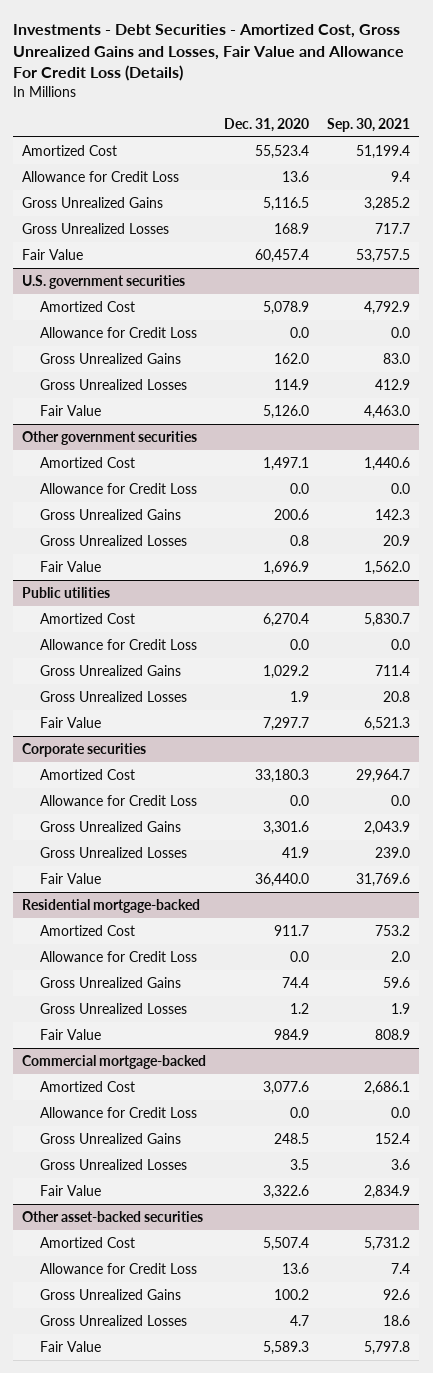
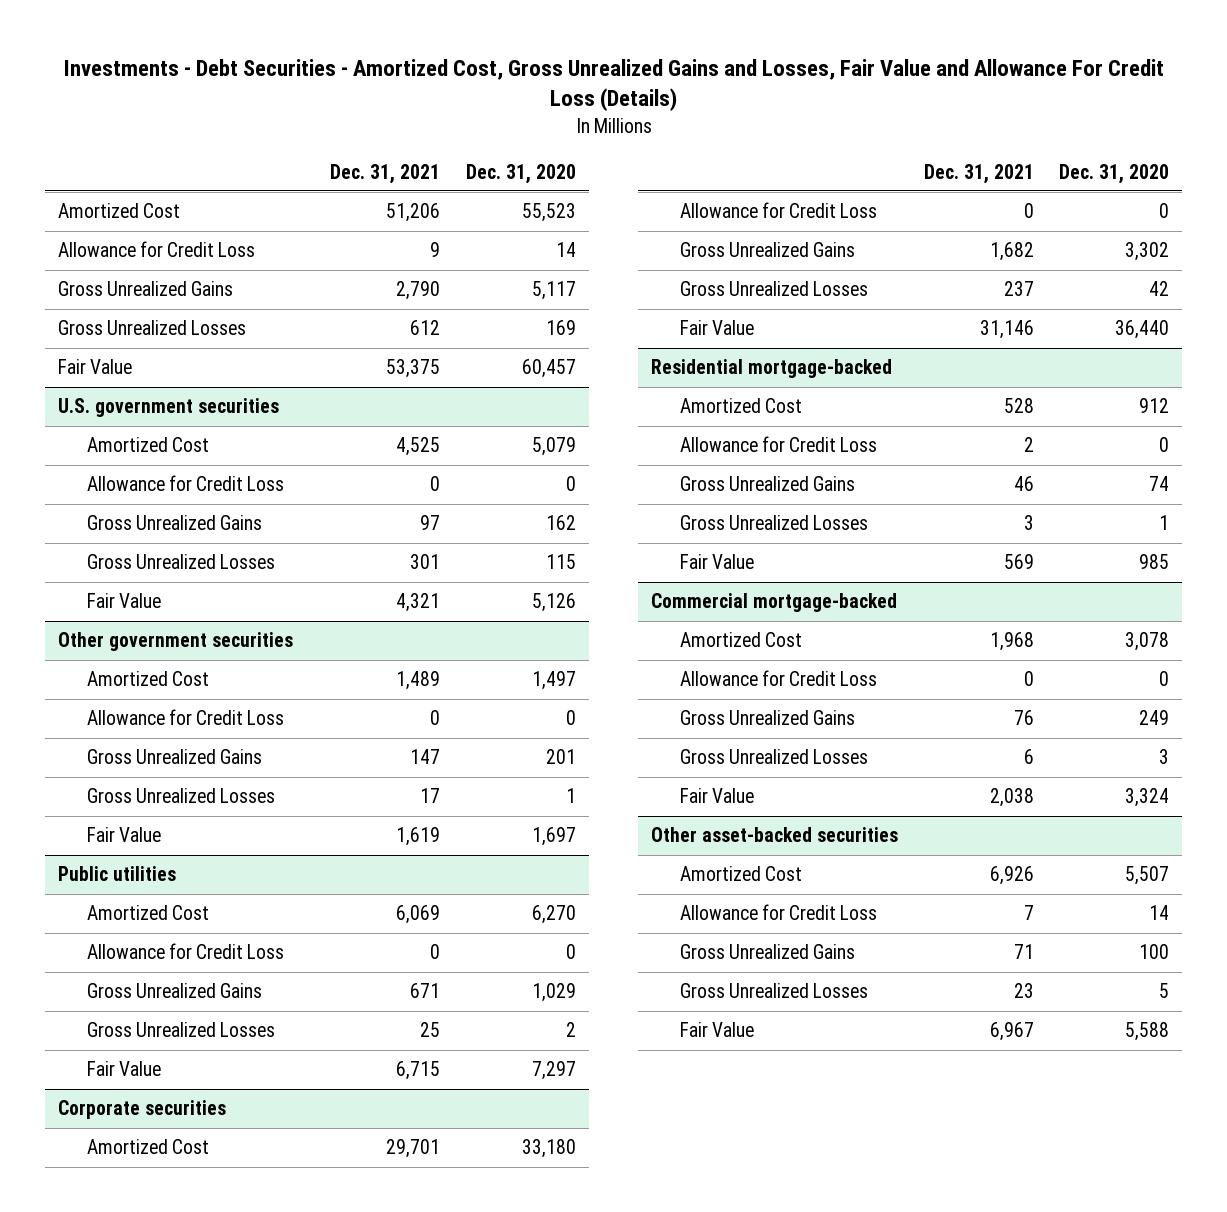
[327,117,411,132] Sep. 30, 2021 -> none
none -> [330,163,441,184] Dec. 31, 2021
[255,144,310,159] 55,523.4 -> [522,203,577,223] 55,523
[282,170,310,182] 13.6 -> [556,242,577,258] 14
[263,196,310,211] 5,116.5 -> [532,281,577,301] 5,117
[274,222,310,234] 168.9 -> [546,320,577,336] 169
[255,248,310,263] 60,457.4 -> [522,359,577,379] 60,457
[263,300,310,315] 5,078.9 -> [532,437,577,457] 5,079
[290,326,310,338] 0.0 -> [566,476,577,492] 0
[274,352,310,364] 162.0 -> [546,515,577,531] 162
[274,378,310,390] 114.9 -> [546,554,577,570] 115
[263,404,310,419] 5,126.0 -> [532,593,577,613] 5,126
[263,456,310,471] 1,497.1 -> [532,671,577,691] 1,497
[290,482,310,494] 0.0 -> [566,710,577,726] 0
[274,508,310,520] 200.6 -> [546,749,577,765] 201
[290,534,310,546] 0.8 -> [566,788,577,804] 1
[263,560,310,575] 1,696.9 -> [532,827,577,847] 1,697
[263,612,310,627] 6,270.4 -> [532,905,577,925] 6,270
[290,638,310,650] 0.0 -> [566,944,577,960] 0
[263,664,310,679] 1,029.2 -> [532,983,577,1003] 1,029
[290,690,310,702] 1.9 -> [566,1022,577,1038] 2
[263,716,310,731] 7,297.7 -> [532,1061,577,1081] 7,297
[255,768,310,783] 33,180.3 -> [522,1139,577,1159] 33,180
[290,794,310,806] 0.0 -> [1159,203,1170,219] 0
[263,820,310,835] 3,301.6 -> [1125,242,1170,262] 3,302
[282,846,310,858] 41.9 -> [1149,281,1170,297] 42
[255,872,310,887] 36,440.0 -> [1115,320,1170,340] 36,440
[274,924,310,936] 911.7 -> [1139,398,1170,414] 912
[290,950,310,962] 0.0 -> [1159,437,1170,453] 0
[282,976,310,988] 74.4 -> [1149,476,1170,492] 74
[290,1002,310,1014] 1.2 -> [1159,515,1170,531] 1
[274,1028,310,1040] 984.9 -> [1139,554,1170,570] 985
[263,1080,310,1095] 3,077.6 -> [1125,632,1170,652] 3,078
[290,1106,310,1118] 0.0 -> [1159,671,1170,687] 0
[274,1132,310,1144] 248.5 -> [1139,710,1170,726] 249
[290,1158,310,1170] 3.5 -> [1159,749,1170,765] 3
[263,1184,310,1199] 3,322.6 -> [1125,788,1170,808] 3,324
[263,1236,310,1251] 5,507.4 -> [1125,866,1170,886] 5,507
[282,1262,310,1274] 13.6 -> [1149,905,1170,921] 14
[274,1288,310,1300] 100.2 -> [1139,944,1170,960] 100
[290,1314,310,1326] 4.7 -> [1159,983,1170,999] 5
[263,1340,310,1355] 5,589.3 -> [1125,1022,1170,1042] 5,588

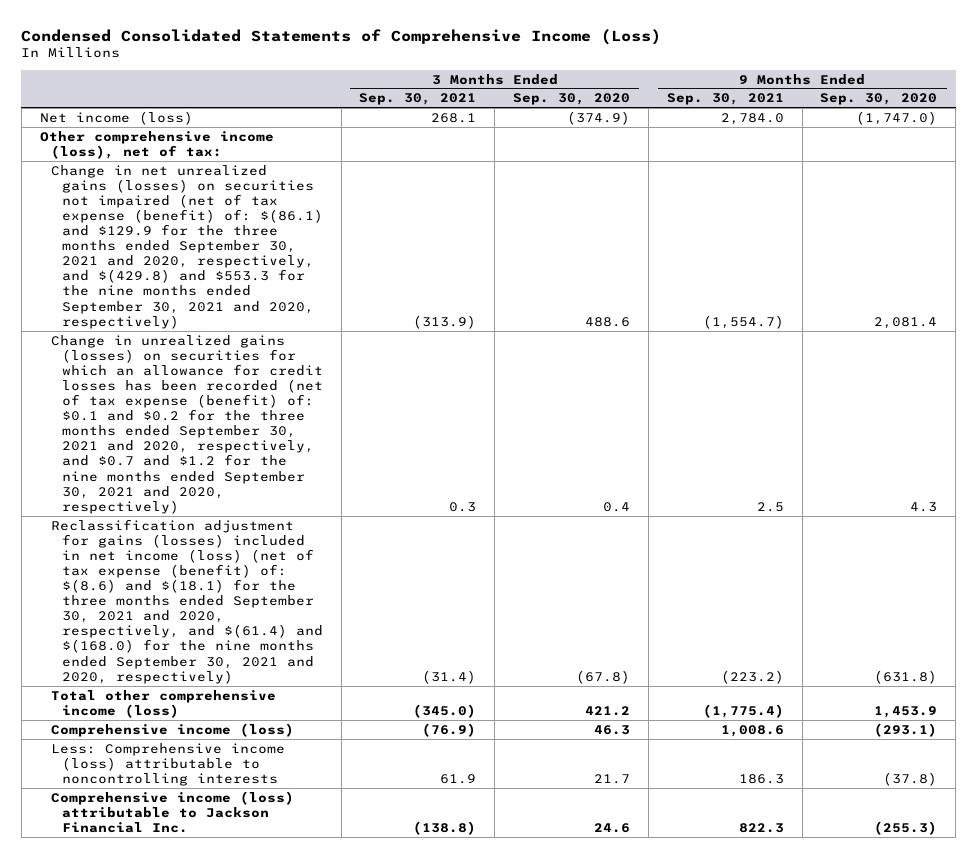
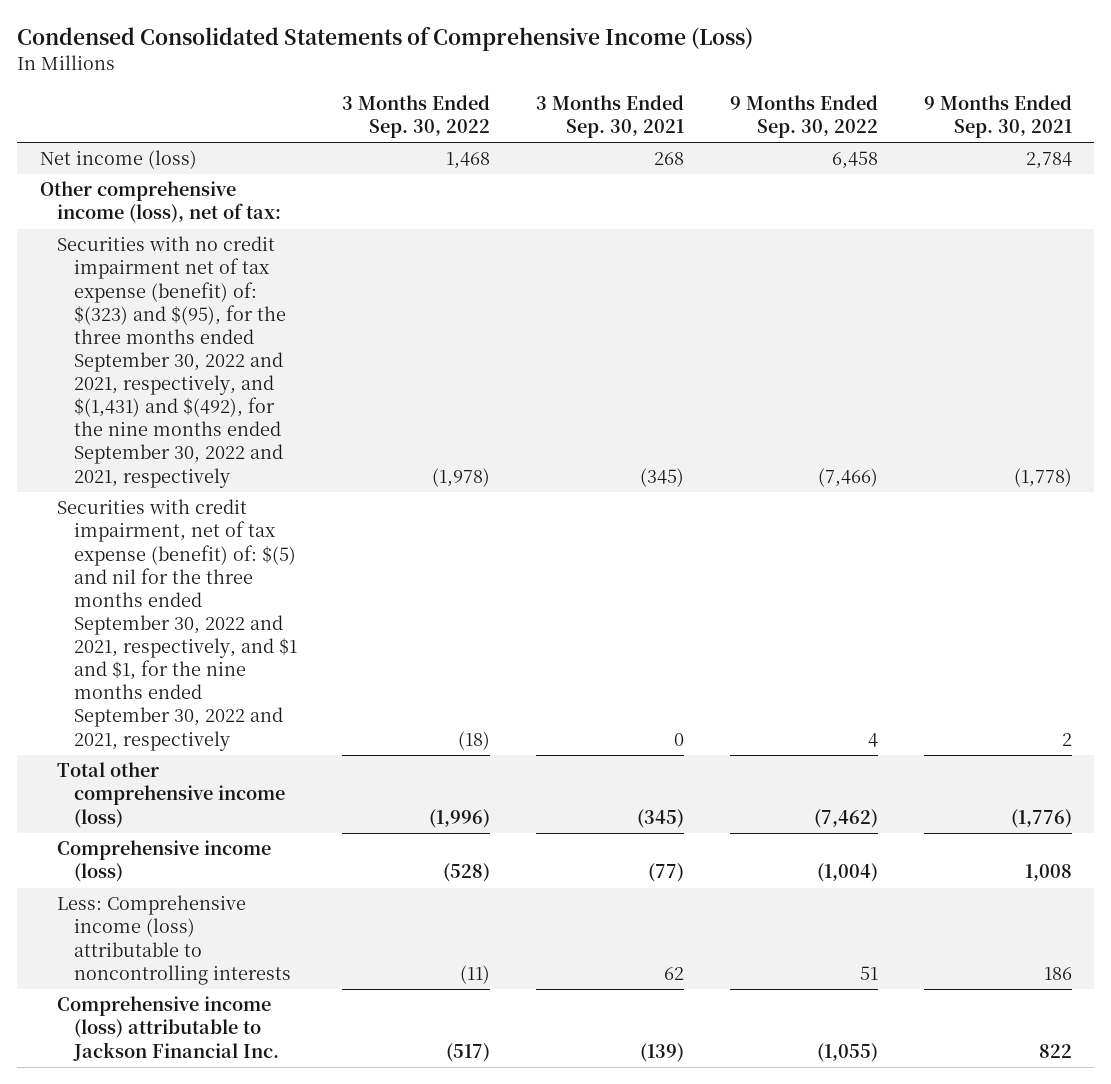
[513,93,631,106] Sep. 30, 2020 -> none
[820,93,938,106] Sep. 30, 2020 -> none
none -> [342,95,491,139] 3 Months Ended Sep. 30, 2022
none -> [729,95,878,139] 9 Months Ended Sep. 30, 2022
[431,112,477,123] 268.1 -> [654,152,685,166] 268
[720,112,784,125] 2,784.0 -> [1025,152,1072,170] 2,784
[50,164,323,329] Change in net unrealized gains (losses) on securities not impaired (net of tax expense (benefit) of: $(86.1) and $129.9 for the three months ended September 30, 2021 and 2020, respectively, and $(429.8) and $553.3 for the nine months ended September 30, 2021 and 2020, respectively) -> none
[50,334,323,514] Change in unrealized gains (losses) on securities for which an allowance for credit losses has been recorded (net of tax expense (benefit) of: $0.1 and $0.2 for the three months ended September 30, 2021 and 2020, respectively, and $0.7 and $1.2 for the nine months ended September 30, 2021 and 2020, respectively) -> none
[50,518,323,684] Reclassification adjustment for gains (losses) included in net income (loss) (net of tax expense (benefit) of: $(8.6) and $(18.1) for the three months ended September 30, 2021 and 2020, respectively, and $(61.4) and $(168.0) for the nine months ended September 30, 2021 and 2020, respectively) -> none
none -> [56,236,286,488] Securities with no credit impairment net of tax expense (benefit) of: $(323) and $(95), for the three months ended September 30, 2022 and 2021, respectively, and $(1,431) and $(492), for the nine months ended September 30, 2022 and 2021, respectively
none -> [56,499,297,751] Securities with credit impairment, net of tax expense (benefit) of: $(5) and nil for the three months ended September 30, 2022 and 2021, respectively, and $1 and $1, for the nine months ended September 30, 2022 and 2021, respectively
[413,703,477,718] (345.0) -> [637,808,685,828] (345)
[702,703,784,718] (1,775.4) -> [1010,808,1072,828] (1,776)
[422,722,477,737] (76.9) -> [648,863,685,883] (77)
[720,724,784,737] 1,008.6 -> [1024,864,1072,882] 1,008
[440,773,477,784] 61.9 -> [664,966,685,980] 62
[738,773,784,784] 186.3 -> [1043,966,1072,980] 186
[413,820,477,835] (138.8) -> [640,1042,685,1062] (139)
[738,822,784,833] 822.3 -> [1038,1043,1072,1058] 822

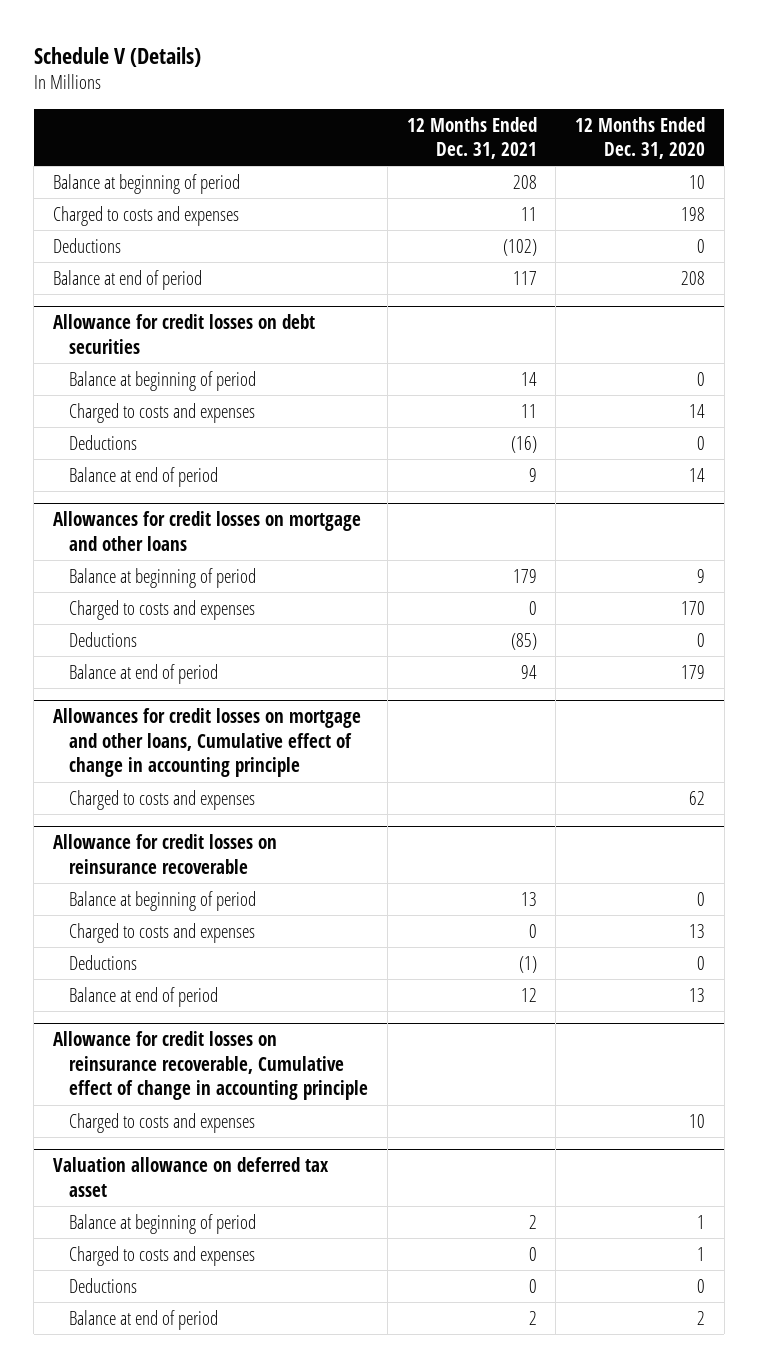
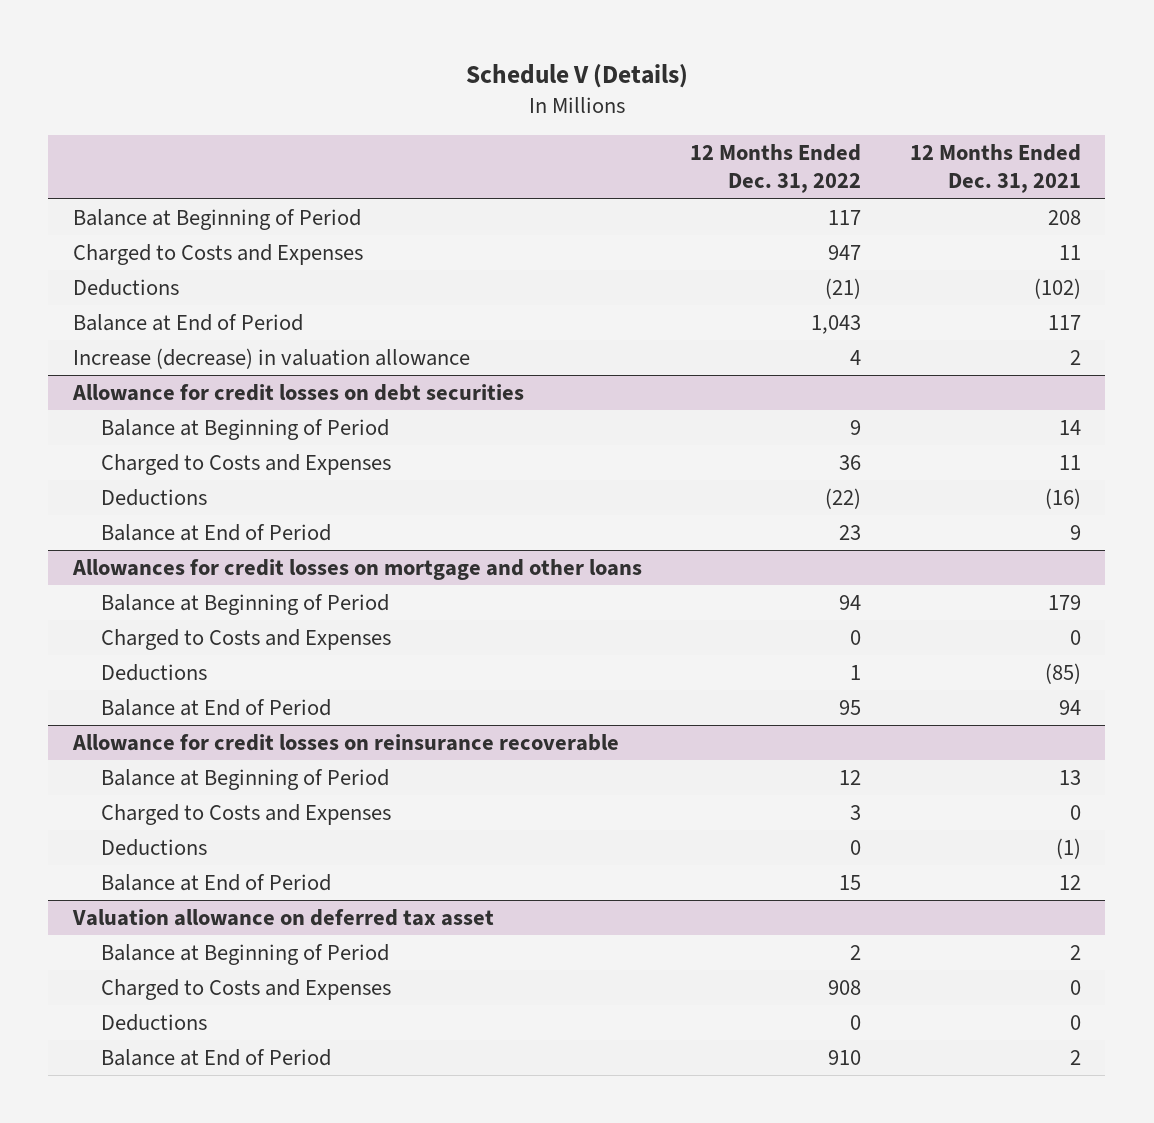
[575,116,706,160] 12 Months Ended Dec. 31, 2020 -> none
none -> [690,144,862,194] 12 Months Ended Dec. 31, 2022
[52,173,240,194] Balance at beginning of period -> [72,208,361,230] Balance at Beginning of Period
[52,205,239,226] Charged to costs and expenses -> [72,243,363,265] Charged to Costs and Expenses
[52,269,202,290] Balance at end of period -> [72,313,303,331] Balance at End of Period
none -> [72,347,470,369] Increase (decrease) in valuation allowance
[69,370,257,391] Balance at beginning of period -> [100,418,389,440] Balance at Beginning of Period
[69,402,256,423] Charged to costs and expenses -> [100,453,391,475] Charged to Costs and Expenses
[69,466,219,487] Balance at end of period -> [100,523,331,541] Balance at End of Period
[69,567,257,588] Balance at beginning of period -> [100,593,389,615] Balance at Beginning of Period
[69,599,256,620] Charged to costs and expenses -> [100,628,391,650] Charged to Costs and Expenses
[52,708,361,778] Allowances for credit losses on mortgage and other loans, Cumulative effect of change in accounting principle -> none
[69,789,256,810] Charged to costs and expenses -> none
[69,663,219,684] Balance at end of period -> [100,698,331,716] Balance at End of Period
[69,890,257,911] Balance at beginning of period -> [100,768,389,790] Balance at Beginning of Period
[69,922,256,943] Charged to costs and expenses -> [100,803,391,825] Charged to Costs and Expenses
[52,1031,369,1101] Allowance for credit losses on reinsurance recoverable, Cumulative effect of change in accounting principle -> none
[69,1112,256,1133] Charged to costs and expenses -> none
[69,986,219,1007] Balance at end of period -> [100,873,331,891] Balance at End of Period
[69,1213,257,1234] Balance at beginning of period -> [100,943,389,965] Balance at Beginning of Period
[69,1245,256,1266] Charged to costs and expenses -> [100,978,391,1000] Charged to Costs and Expenses
[69,1309,219,1330] Balance at end of period -> [100,1048,331,1066] Balance at End of Period

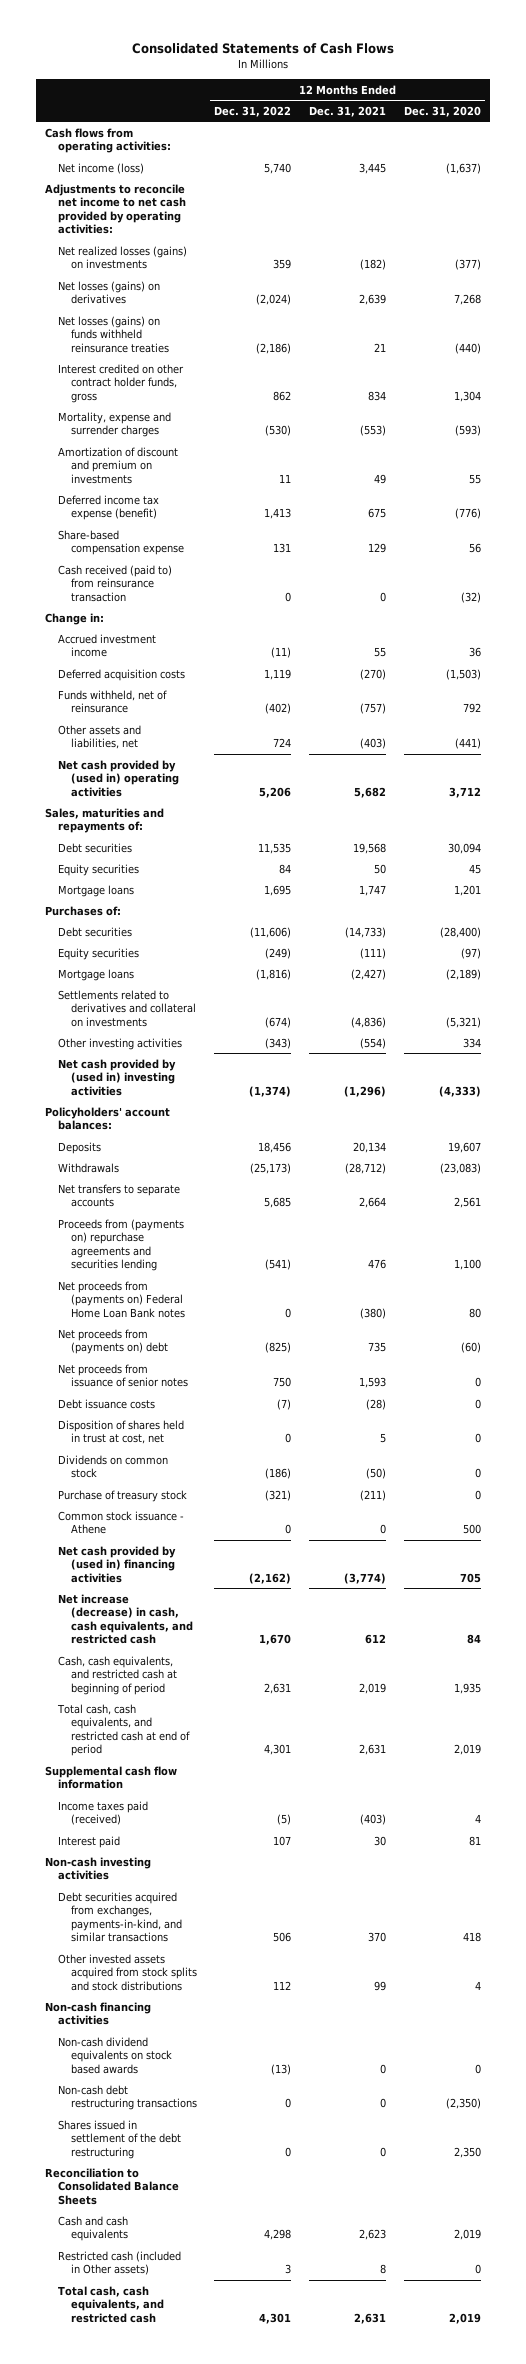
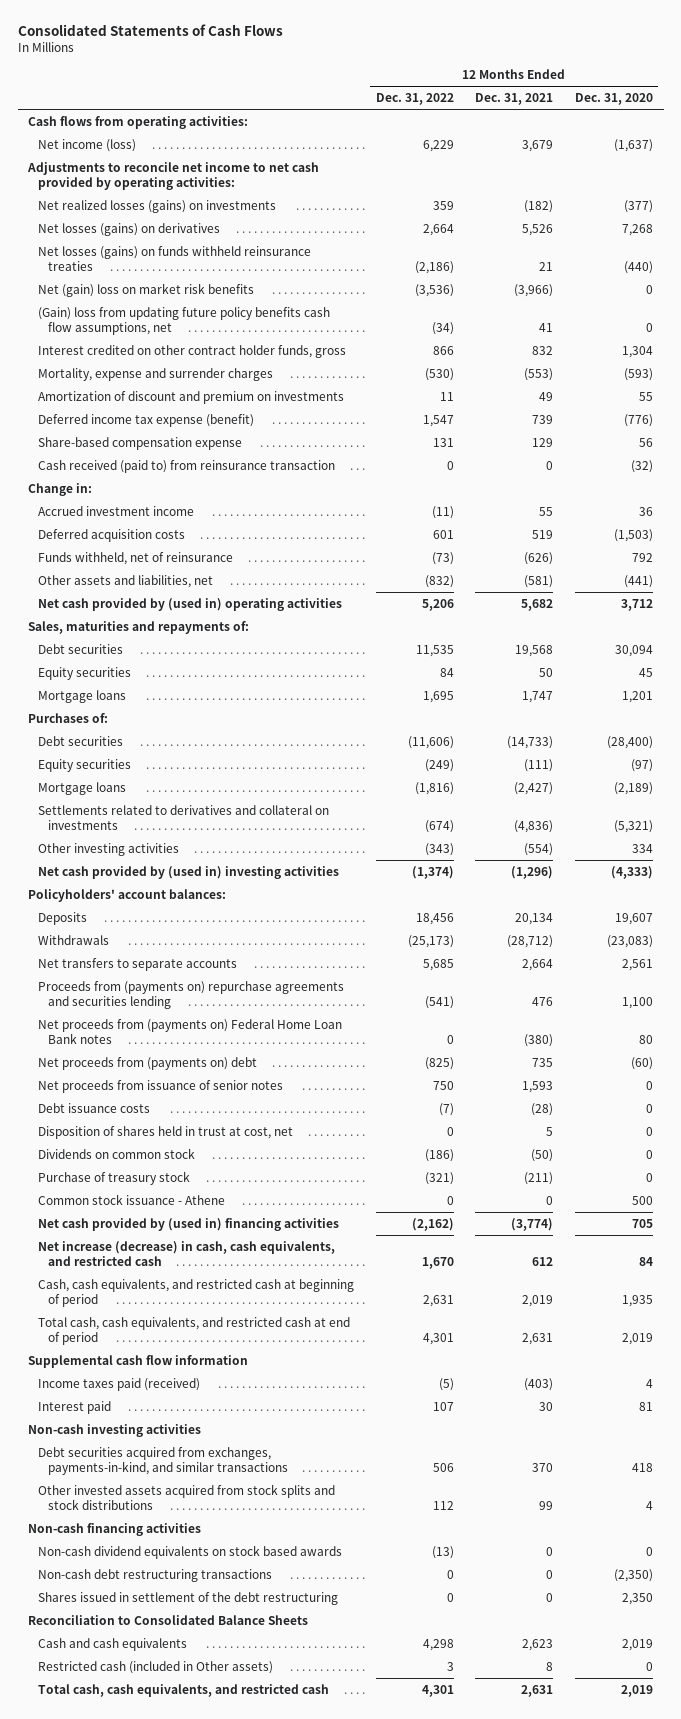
[264,162,292,174] 5,740 -> [422,139,454,152] 6,229
[359,162,387,174] 3,445 -> [522,139,554,152] 3,679
[256,294,292,306] (2,024) -> [422,223,454,236] 2,664
[359,294,387,306] 2,639 -> [522,223,554,236] 5,526
none -> [37,282,254,297] Net (gain) loss on market risk benefits
none -> [37,306,330,335] (Gain) loss from updating future policy benefits cash flow assumptions, net
[273,390,292,401] 862 -> [432,345,454,355] 866
[368,390,387,401] 834 -> [532,345,554,355] 832
[264,508,292,520] 1,413 -> [422,414,454,427] 1,547
[368,508,387,519] 675 -> [532,414,554,424] 739
[264,668,292,680] 1,119 -> [432,529,454,539] 601
[360,668,387,680] (270) -> [532,529,554,539] 519
[265,703,292,715] (402) -> [431,551,454,565] (73)
[360,703,387,715] (757) -> [524,551,554,565] (626)
[273,738,292,748] 724 -> [424,574,454,588] (832)
[360,738,387,750] (403) -> [524,574,554,588] (581)

